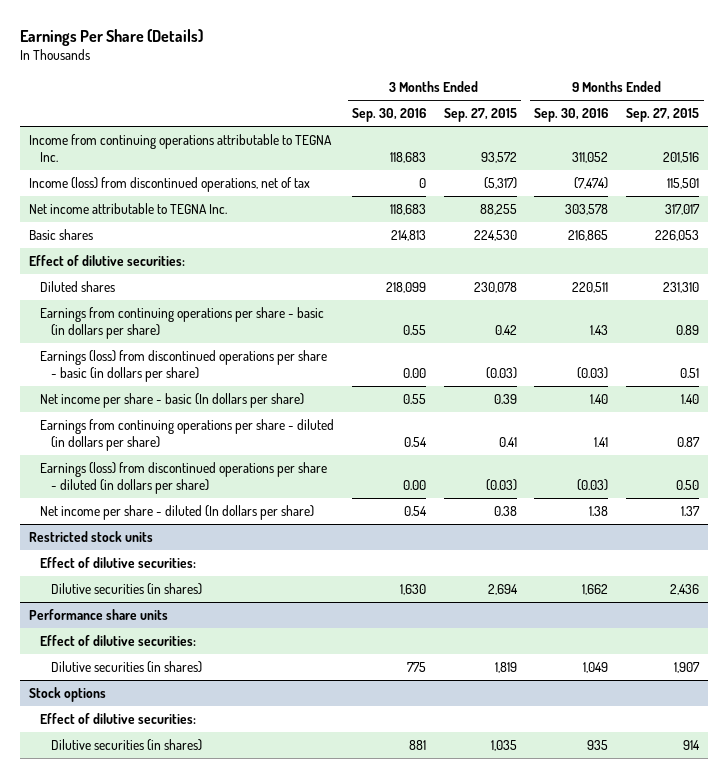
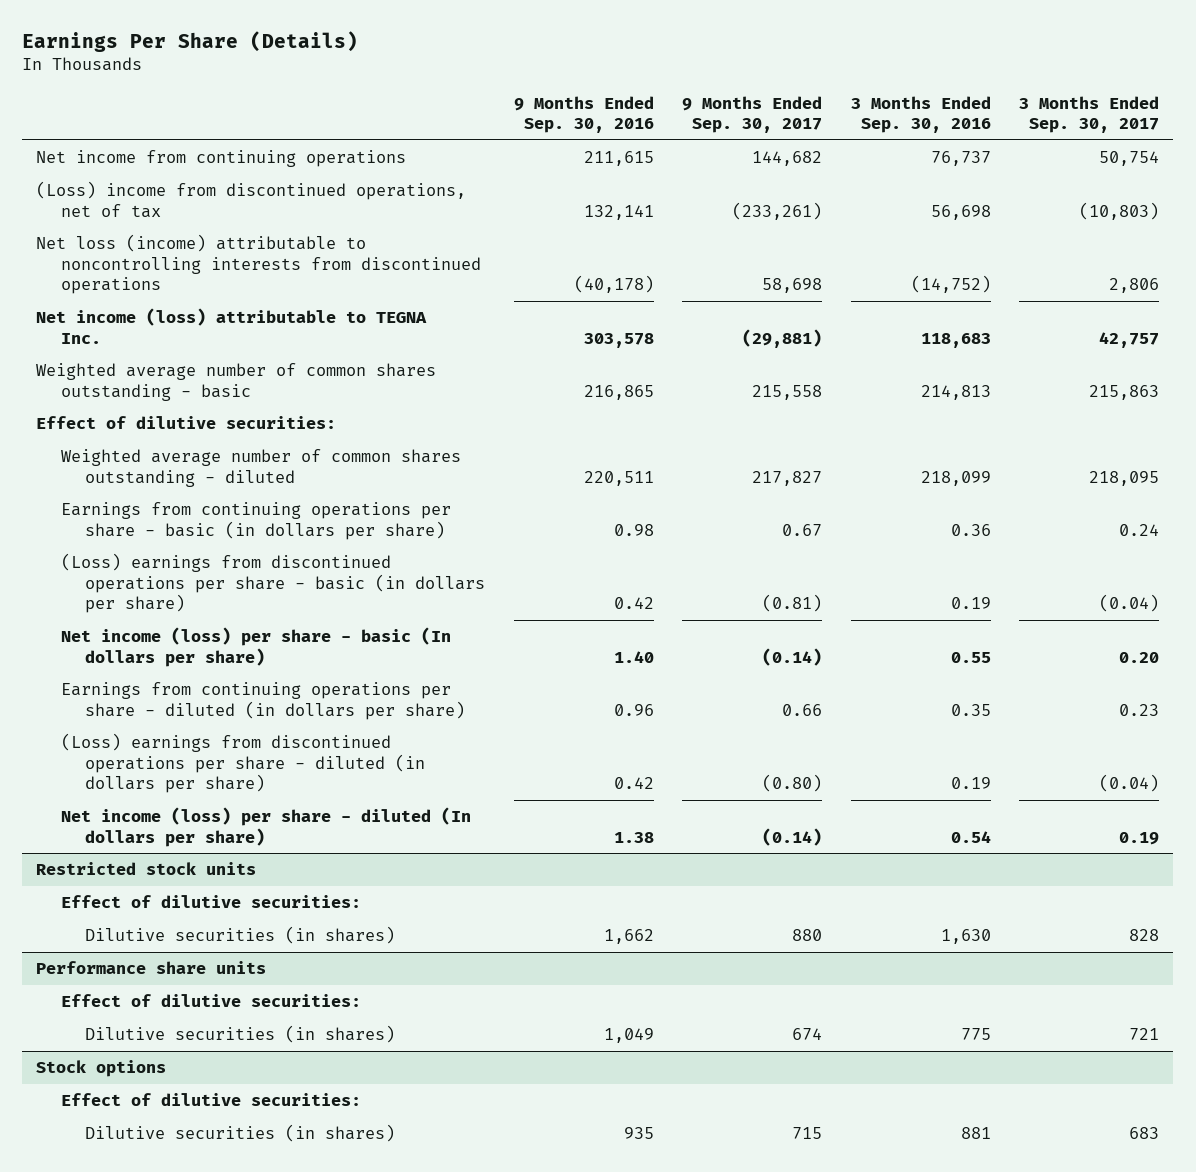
[443,108,517,123] Sep. 27, 2015 -> none
[626,108,700,123] Sep. 27, 2015 -> none
none -> [682,95,823,134] 9 Months Ended Sep. 30, 2017
none -> [1019,95,1160,134] 3 Months Ended Sep. 30, 2017
[29,134,333,162] Income from continuing operations attributable to TEGNA Inc. -> [36,150,407,168] Net income from continuing operations
[389,151,426,163] 118,683 -> [930,151,991,167] 76,737
[572,151,609,163] 311,052 -> [583,151,654,167] 211,615
[29,177,311,193] Income (loss) from discontinued operations, net of tax -> [36,181,467,218] (Loss) income from discontinued operations, net of tax
[418,178,426,189] 0 -> [930,204,991,220] 56,698
[574,177,609,190] (7,474) -> [583,204,654,220] 132,141
none -> [36,234,481,294] Net loss (income) attributable to noncontrolling interests from discontinued operations
[29,203,228,215] Net income attributable to TEGNA Inc. -> [36,308,428,344] Net income (loss) attributable to TEGNA Inc.
[29,229,94,241] Basic shares -> [36,363,437,401] Weighted average number of common shares outstanding - basic
[40,281,116,293] Diluted shares -> [60,449,461,487] Weighted average number of common shares outstanding - diluted
[402,324,426,335] 0.55 -> [950,523,991,536] 0.36
[590,324,609,335] 1.43 -> [613,523,654,536] 0.98
[40,350,328,382] Earnings (loss) from discontinued operations per share - basic (in dollars per share) -> [60,553,486,613] (Loss) earnings from discontinued operations per share - basic (in dollars per share)
[402,367,426,378] 0.00 -> [950,596,991,609] 0.19
[577,366,609,379] (0.03) -> [613,596,654,609] 0.42
[40,393,305,409] Net income per share - basic (In dollars per share) -> [60,627,451,667] Net income (loss) per share - basic (In dollars per share)
[403,436,427,447] 0.54 -> [950,703,991,716] 0.35
[594,436,609,447] 1.41 -> [613,703,654,716] 0.96
[40,462,328,494] Earnings (loss) from discontinued operations per share - diluted (in dollars per share) -> [60,733,426,793] (Loss) earnings from discontinued operations per share - diluted (in dollars per share)
[402,479,426,490] 0.00 -> [950,776,991,789] 0.19
[577,478,609,491] (0.03) -> [613,776,654,789] 0.42
[40,505,315,521] Net income per share - diluted (In dollars per share) -> [60,807,471,847] Net income (loss) per share - diluted (In dollars per share)

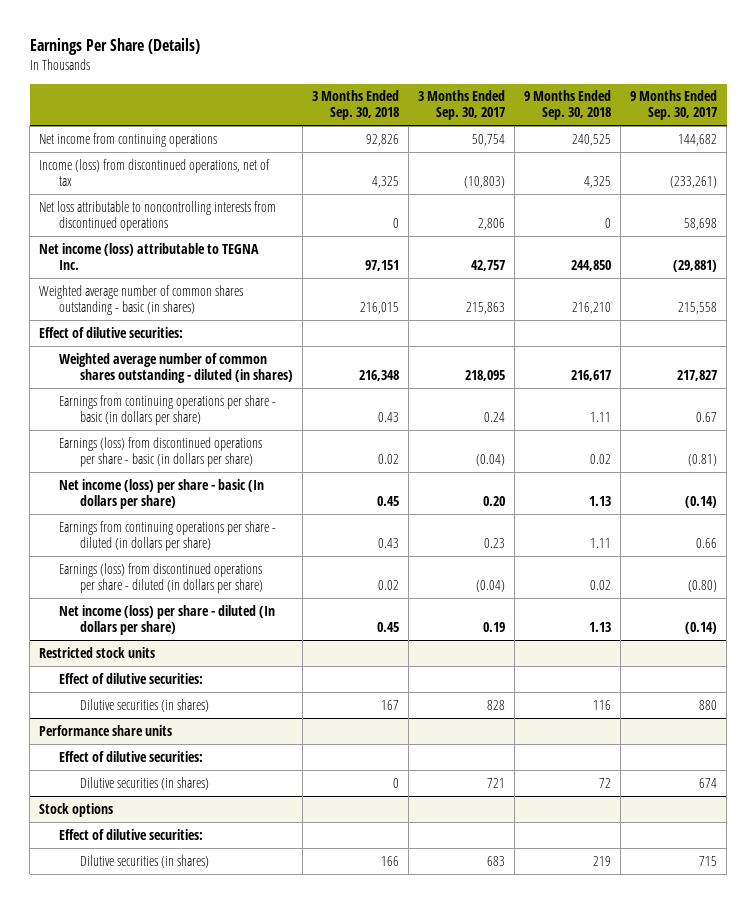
[513,95,654,134] 9 Months Ended Sep. 30, 2016 -> none
[850,95,991,134] 3 Months Ended Sep. 30, 2016 -> none
none -> [311,90,399,121] 3 Months Ended Sep. 30, 2018
none -> [524,90,612,121] 9 Months Ended Sep. 30, 2018
[36,181,467,218] (Loss) income from discontinued operations, net of tax -> [39,158,271,186] Income (loss) from discontinued operations, net of tax
[36,234,481,294] Net loss (income) attributable to noncontrolling interests from discontinued operations -> [39,200,277,231] Net loss attributable to noncontrolling interests from discontinued operations
[36,363,437,401] Weighted average number of common shares outstanding - basic -> [39,284,244,315] Weighted average number of common shares outstanding - basic (in shares)
[60,449,461,487] Weighted average number of common shares outstanding - diluted -> [59,352,293,383] Weighted average number of common shares outstanding - diluted (in shares)
[60,553,486,613] (Loss) earnings from discontinued operations per share - basic (in dollars per share) -> [59,436,263,467] Earnings (loss) from discontinued operations per share - basic (in dollars per share)
[60,733,426,793] (Loss) earnings from discontinued operations per share - diluted (in dollars per share) -> [59,562,263,593] Earnings (loss) from discontinued operations per share - diluted (in dollars per share)

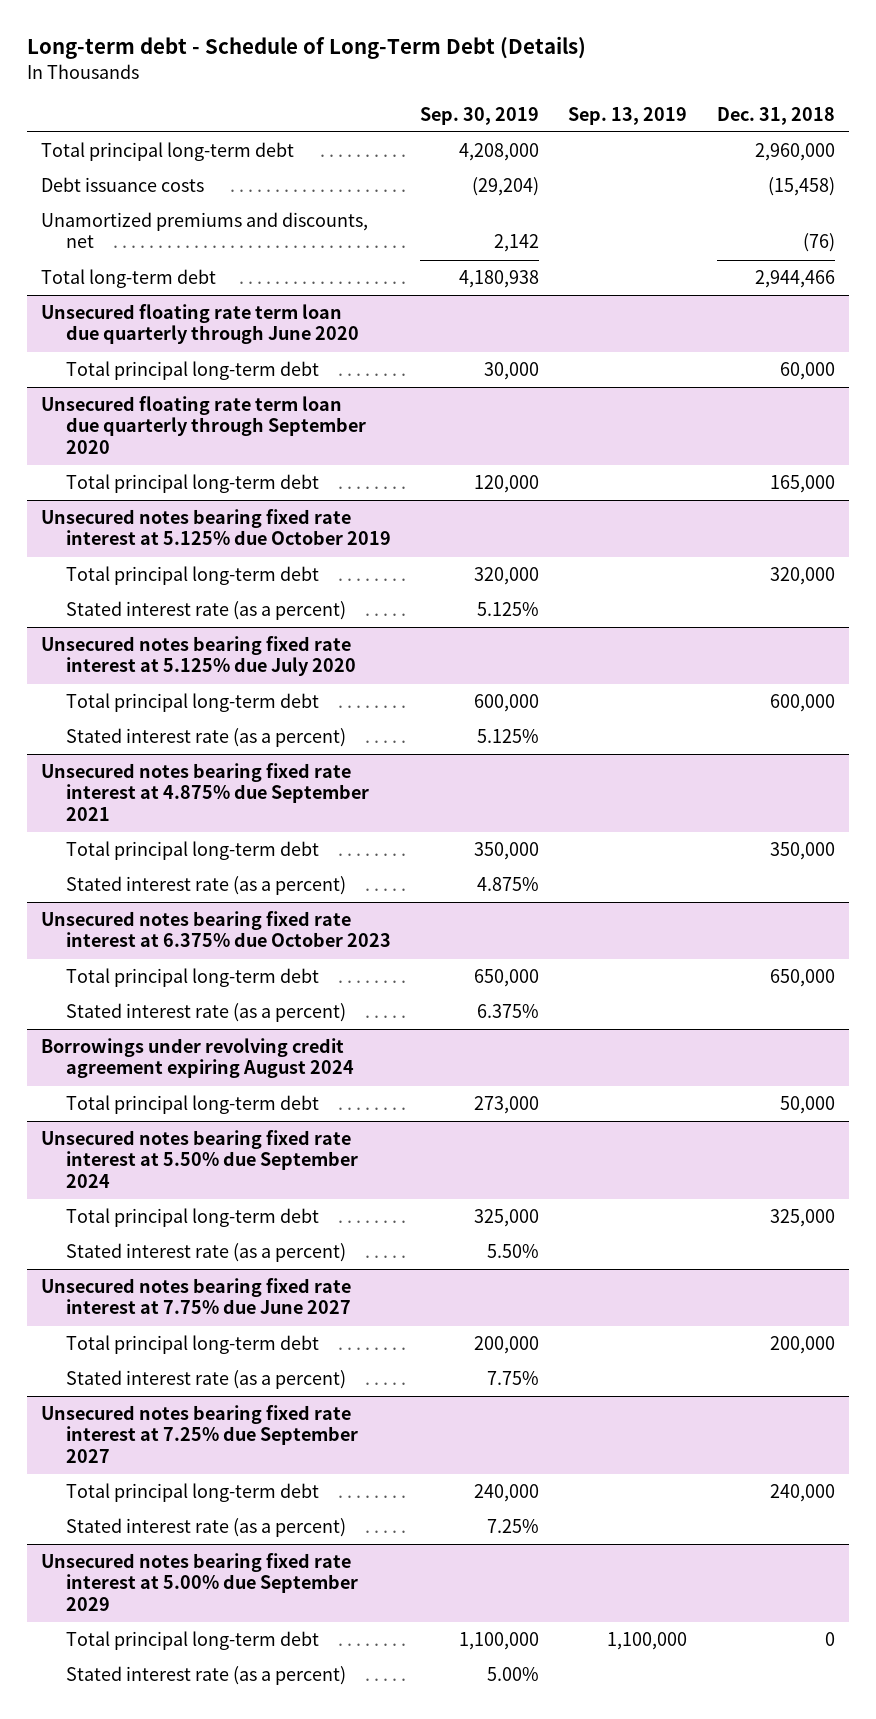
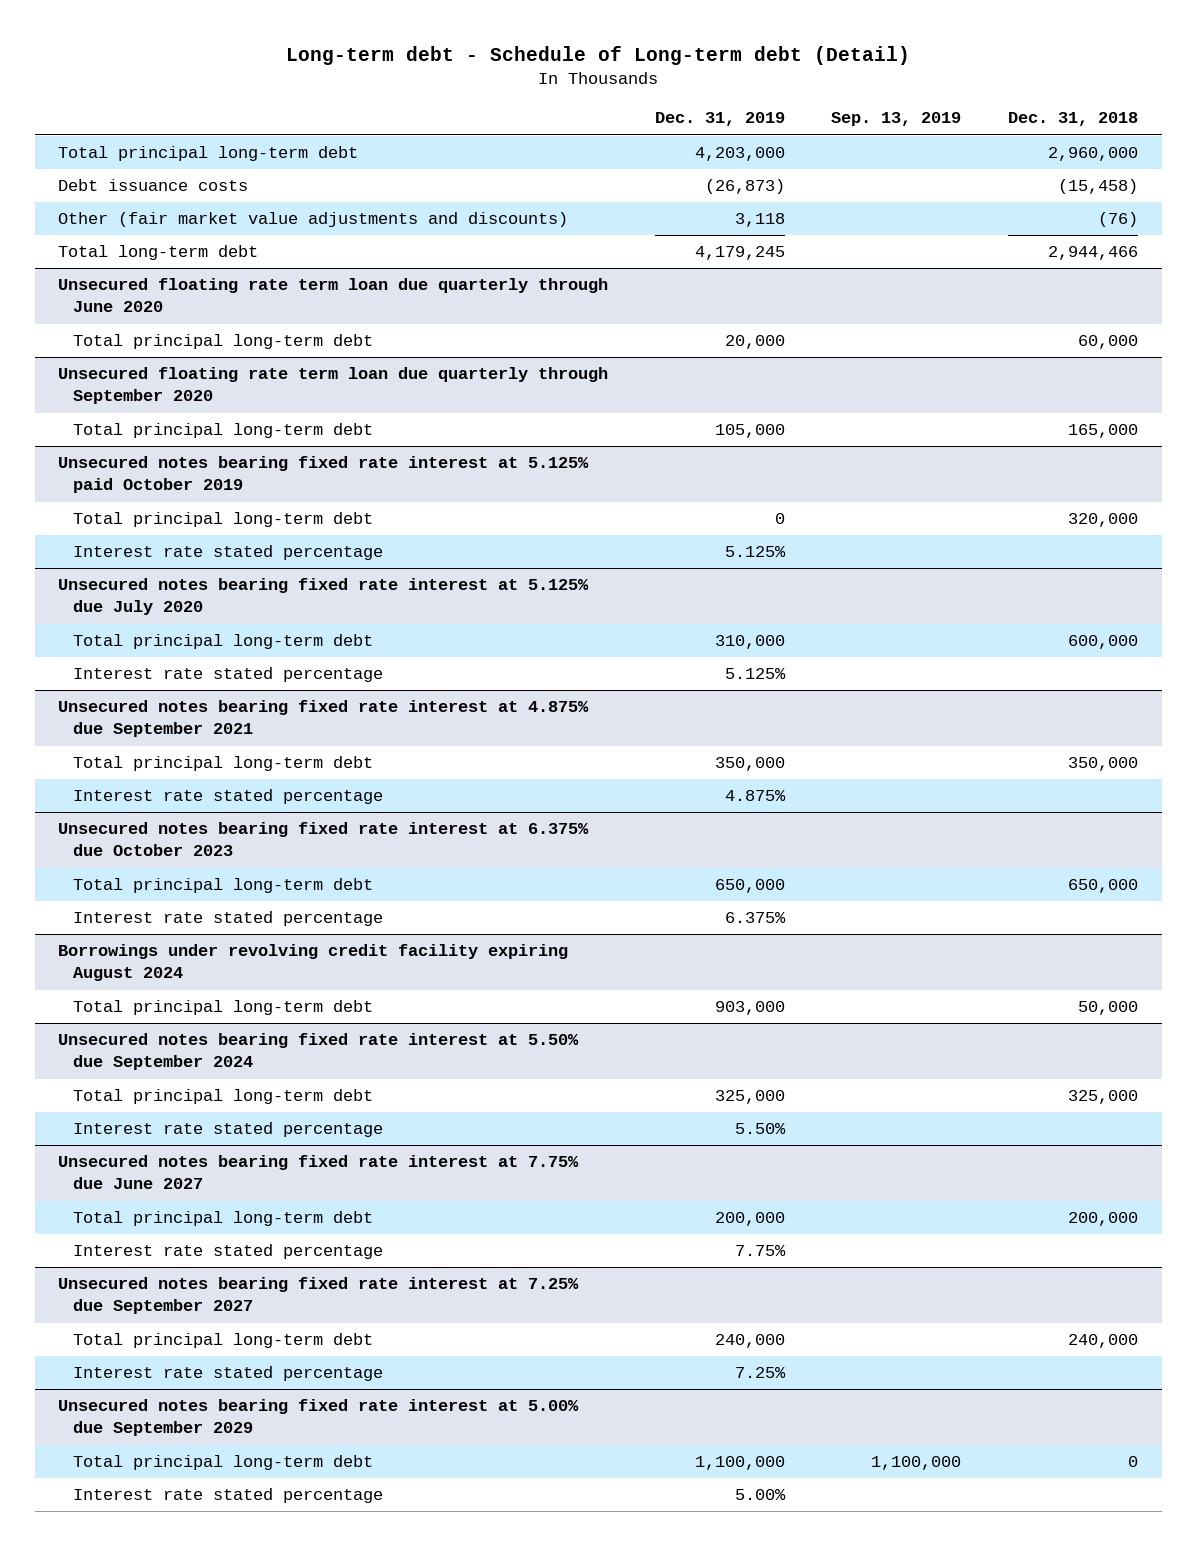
[26,36,586,60] Long-term debt - Schedule of Long-Term Debt (Details) -> [286,46,911,66] Long-term debt - Schedule of Long-term debt (Detail)
[420,106,540,125] Sep. 30, 2019 -> none
none -> [654,112,785,127] Dec. 31, 2019
[41,212,369,249] Unamortized premiums and discounts, net -> [57,212,568,228] Other (fair market value adjustments and discounts)
[41,509,391,546] Unsecured notes bearing fixed rate interest at 5.125% due October 2019 -> [57,456,589,494] Unsecured notes bearing fixed rate interest at 5.125% paid October 2019
[65,601,346,621] Stated interest rate (as a percent) -> [73,545,384,561] Interest rate stated percentage
[65,728,346,748] Stated interest rate (as a percent) -> [73,667,384,683] Interest rate stated percentage
[65,876,346,896] Stated interest rate (as a percent) -> [73,789,384,805] Interest rate stated percentage
[65,1003,346,1023] Stated interest rate (as a percent) -> [73,911,384,927] Interest rate stated percentage
[41,1038,354,1079] Borrowings under revolving credit agreement expiring August 2024 -> [57,944,568,982] Borrowings under revolving credit facility expiring August 2024
[65,1243,346,1263] Stated interest rate (as a percent) -> [73,1122,384,1138] Interest rate stated percentage
[65,1370,346,1390] Stated interest rate (as a percent) -> [73,1244,384,1260] Interest rate stated percentage
[65,1518,346,1538] Stated interest rate (as a percent) -> [73,1366,384,1382] Interest rate stated percentage
[65,1666,346,1686] Stated interest rate (as a percent) -> [73,1488,384,1504] Interest rate stated percentage

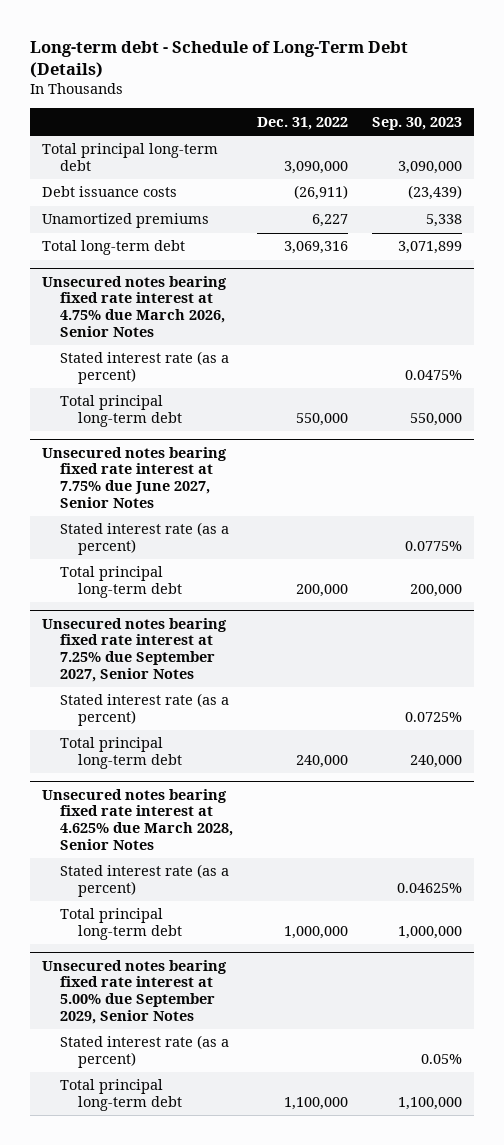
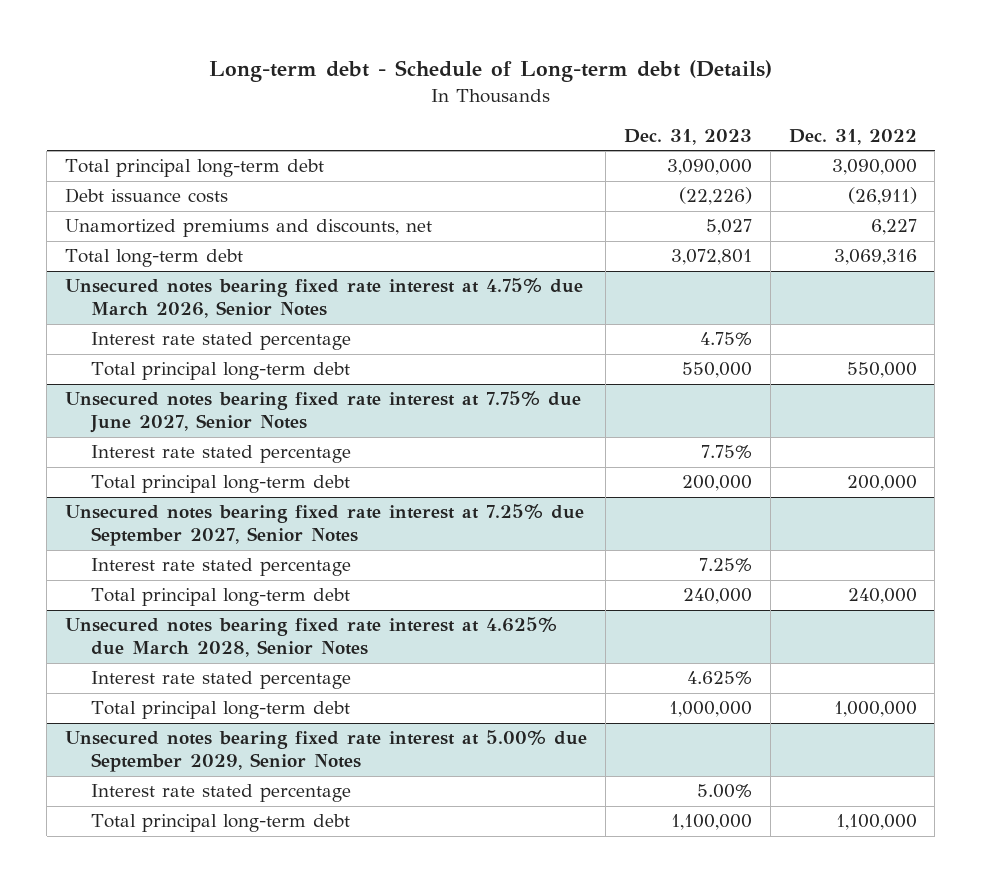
[30,40,409,78] Long-term debt - Schedule of Long-Term Debt (Details) -> [208,60,772,83] Long-term debt - Schedule of Long-term debt (Details)
[371,116,462,130] Sep. 30, 2023 -> none
none -> [623,128,752,145] Dec. 31, 2023
[42,213,210,229] Unamortized premiums -> [65,219,433,238] Unamortized premiums and discounts, net
[59,351,229,385] Stated interest rate (as a percent) -> [90,332,351,351] Interest rate stated percentage
[59,522,229,556] Stated interest rate (as a percent) -> [90,445,351,464] Interest rate stated percentage
[59,693,229,727] Stated interest rate (as a percent) -> [90,558,351,577] Interest rate stated percentage
[59,864,229,898] Stated interest rate (as a percent) -> [90,671,351,690] Interest rate stated percentage
[59,1035,229,1069] Stated interest rate (as a percent) -> [90,784,351,803] Interest rate stated percentage

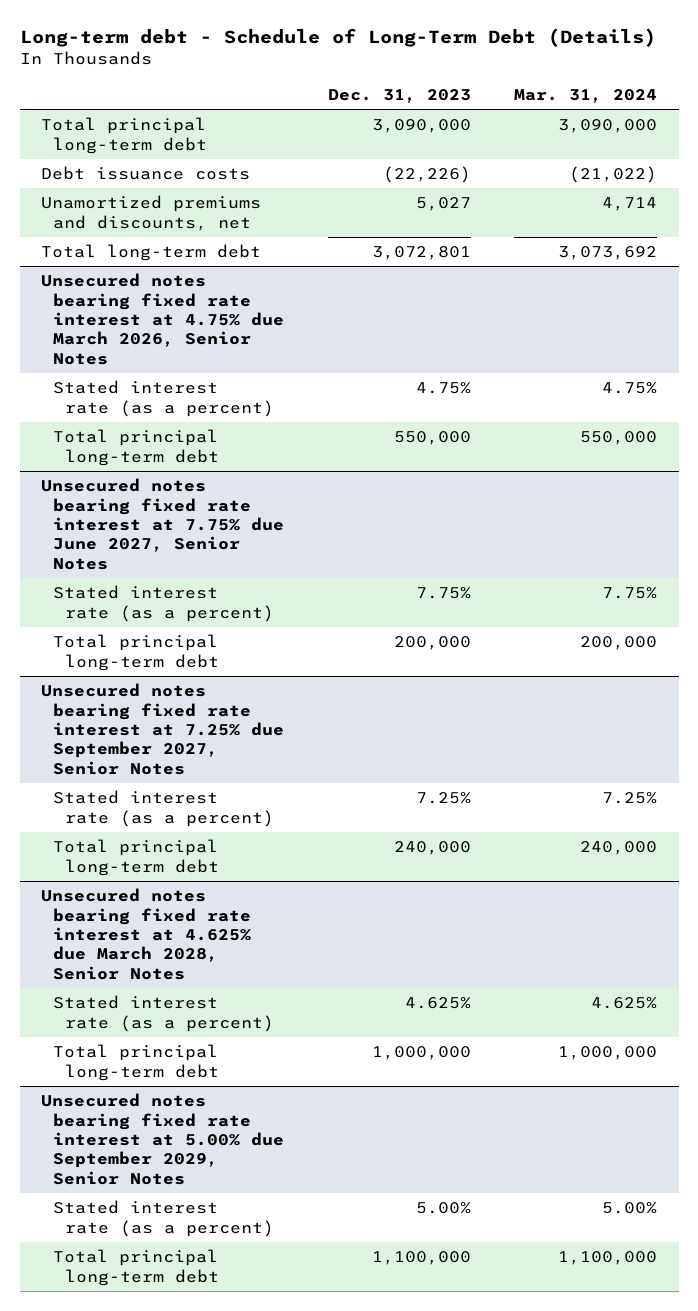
[208,60,772,83] Long-term debt - Schedule of Long-term debt (Details) -> [19,28,656,48] Long-term debt - Schedule of Long-Term Debt (Details)
[788,128,917,145] Dec. 31, 2022 -> none
none -> [513,88,657,103] Mar. 31, 2024
[90,332,351,351] Interest rate stated percentage -> [53,380,274,417] Stated interest rate (as a percent)
[90,445,351,464] Interest rate stated percentage -> [53,585,274,622] Stated interest rate (as a percent)
[90,558,351,577] Interest rate stated percentage -> [53,790,274,827] Stated interest rate (as a percent)
[90,671,351,690] Interest rate stated percentage -> [53,995,274,1032] Stated interest rate (as a percent)
[90,784,351,803] Interest rate stated percentage -> [53,1200,274,1237] Stated interest rate (as a percent)

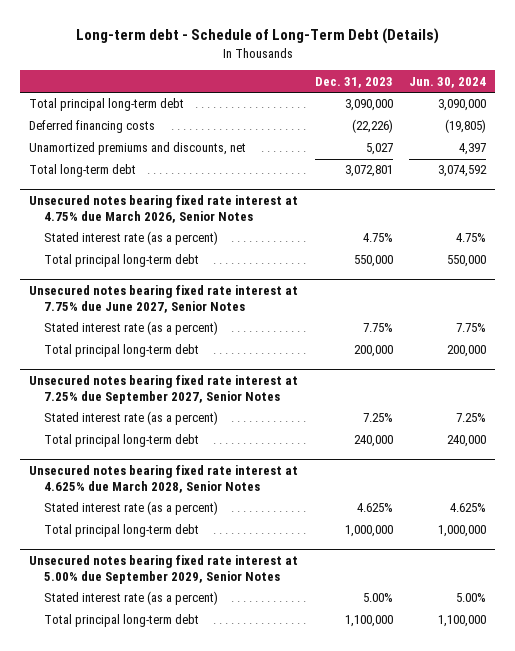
[513,88,657,103] Mar. 31, 2024 -> none
none -> [409,76,487,88] Jun. 30, 2024
[41,166,251,181] Debt issuance costs -> [28,120,155,134] Deferred financing costs

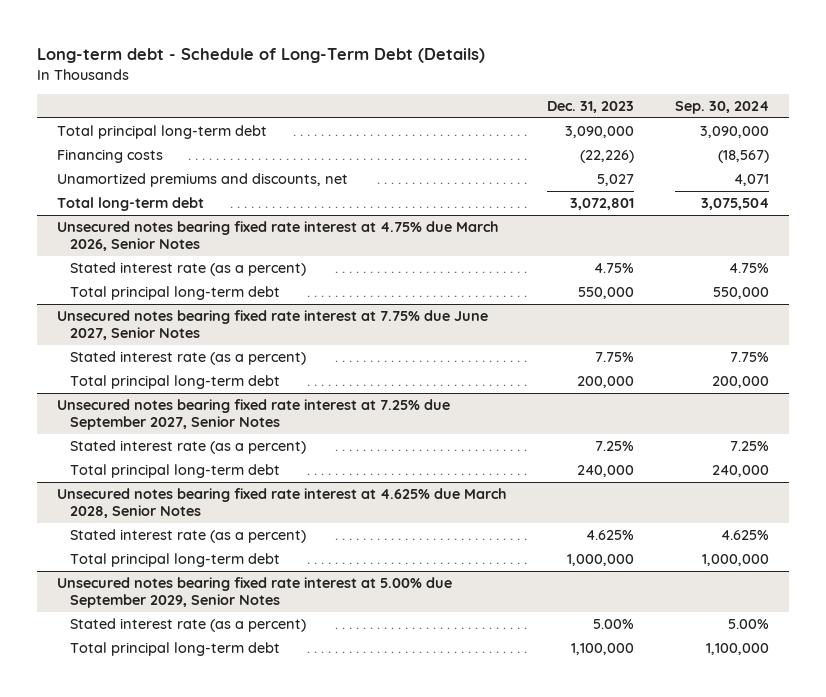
[409,76,487,88] Jun. 30, 2024 -> none
none -> [674,101,769,115] Sep. 30, 2024
[28,120,155,134] Deferred financing costs -> [57,149,164,164] Financing costs

